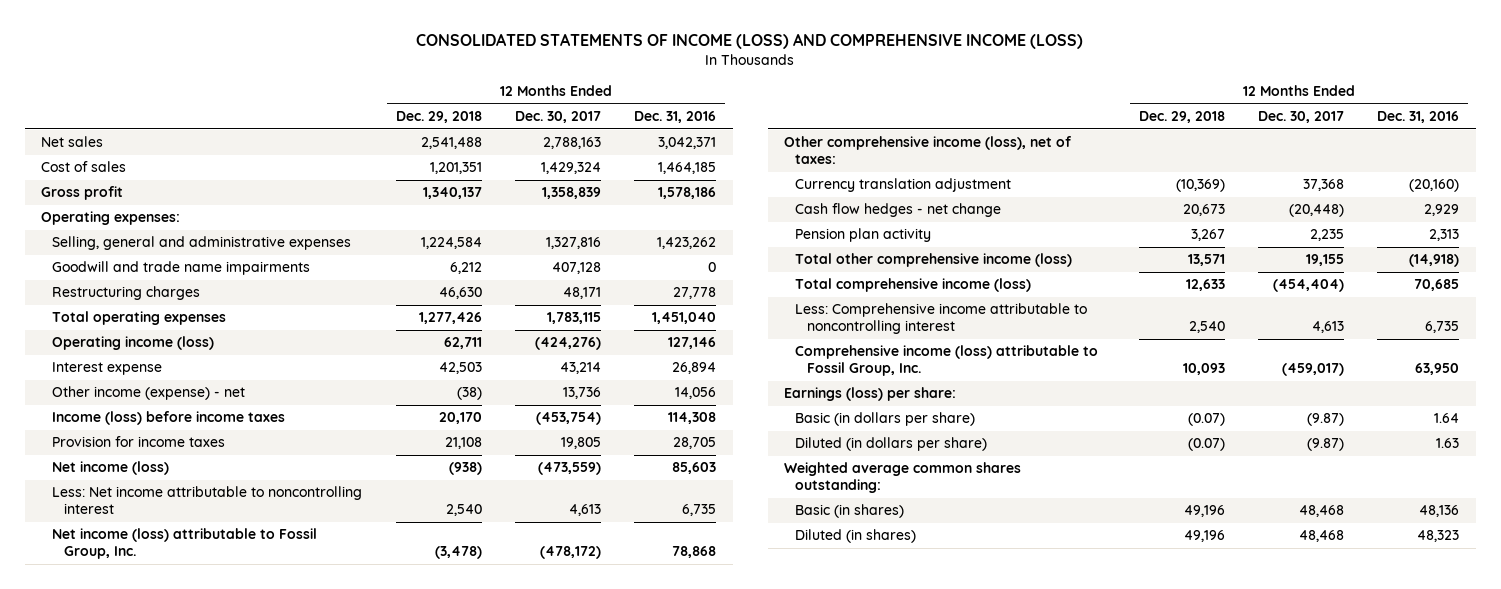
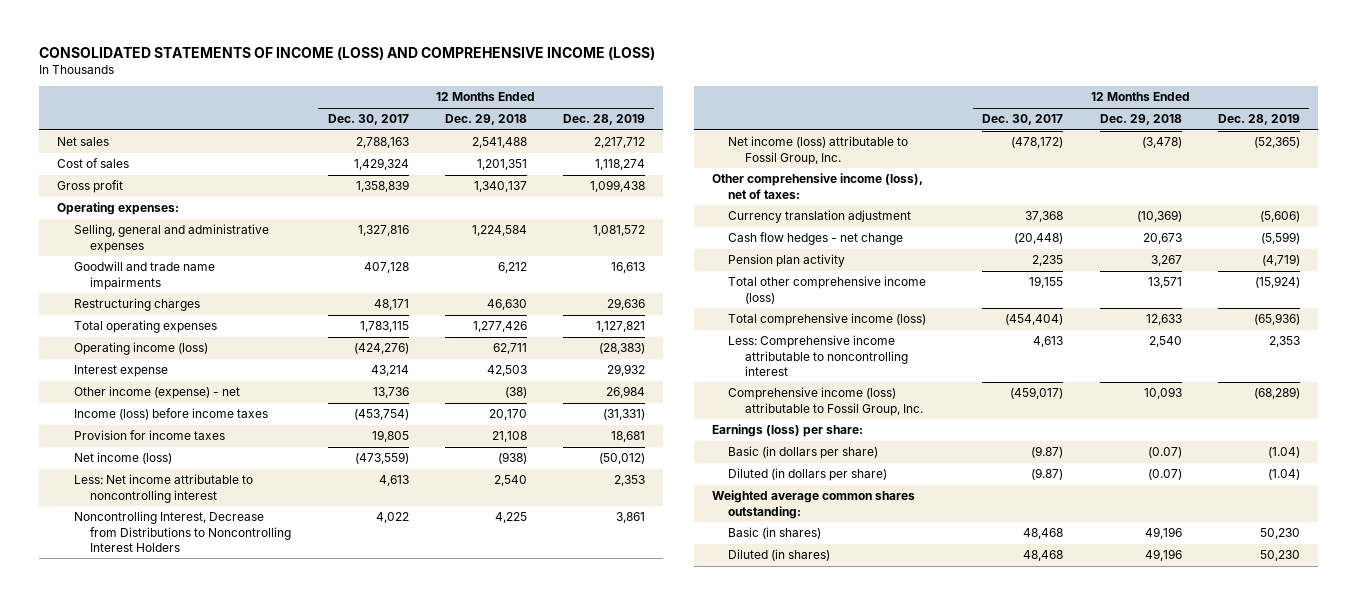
[634,111,717,124] Dec. 31, 2016 -> none
none -> [563,114,646,126] Dec. 28, 2019
none -> [73,511,292,552] Noncontrolling Interest, Decrease from Distributions to Noncontrolling Interest Holders

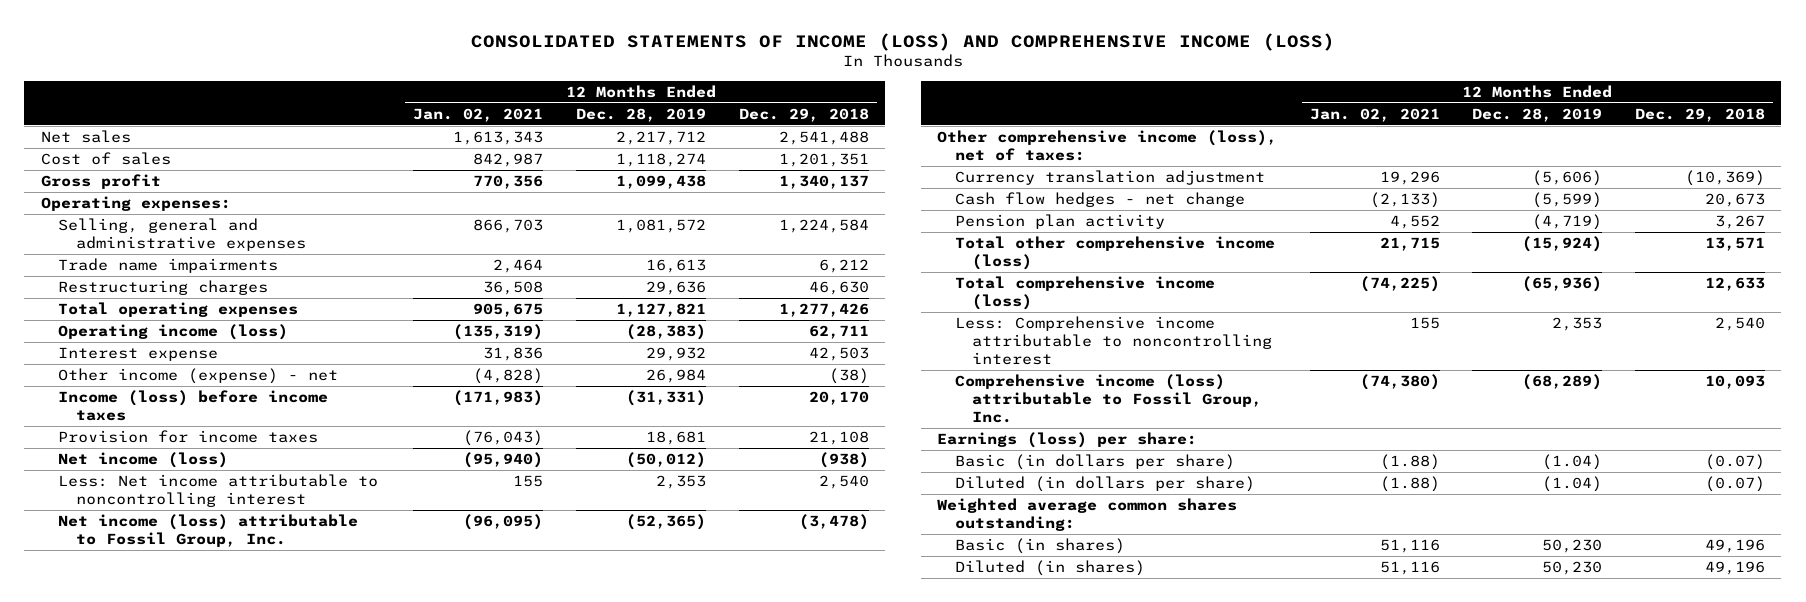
[327,114,409,126] Dec. 30, 2017 -> none
none -> [413,107,544,122] Jan. 02, 2021
[73,261,215,290] Goodwill and trade name impairments -> [58,258,279,274] Trade name impairments
[73,511,292,552] Noncontrolling Interest, Decrease from Distributions to Noncontrolling Interest Holders -> none

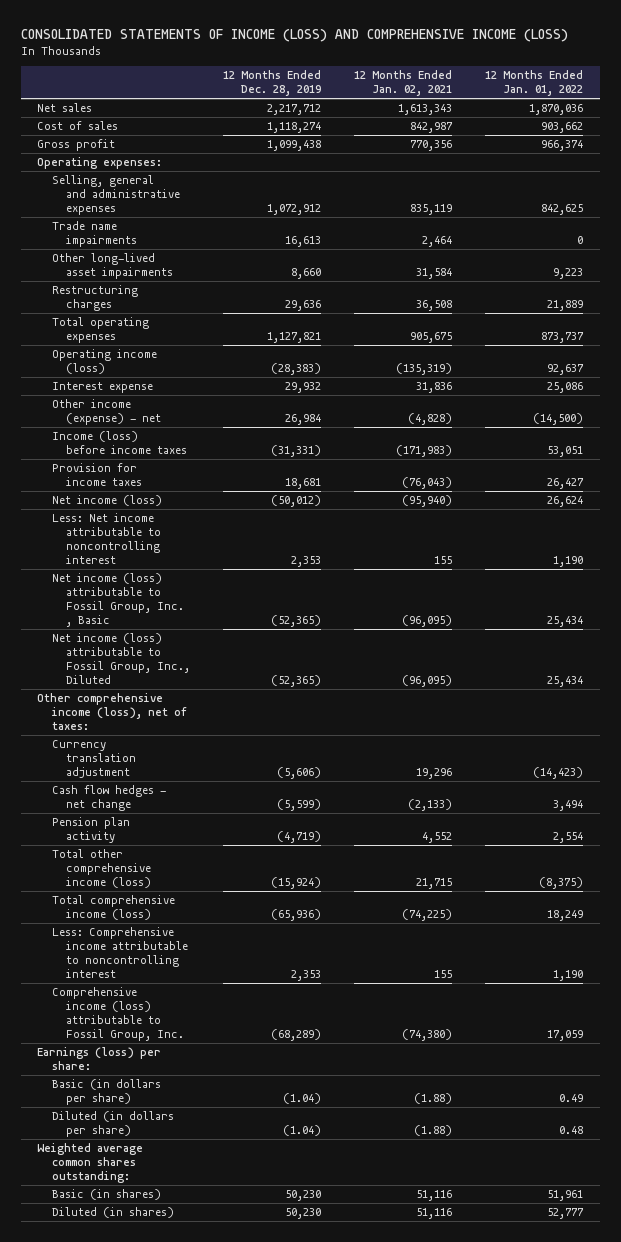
[738,107,869,122] Dec. 29, 2018 -> none
none -> [485,70,584,97] 12 Months Ended Jan. 01, 2022
[473,219,544,234] 866,703 -> [410,204,453,216] 835,119
[616,219,707,234] 1,081,572 -> [267,204,322,216] 1,072,912
none -> [51,252,173,280] Other long-lived asset impairments
[58,514,359,548] Net income (loss) attributable to Fossil Group, Inc. -> [51,572,184,628] Net income (loss) attributable to Fossil Group, Inc. , Basic
none -> [51,632,190,685] Net income (loss) attributable to Fossil Group, Inc., Diluted

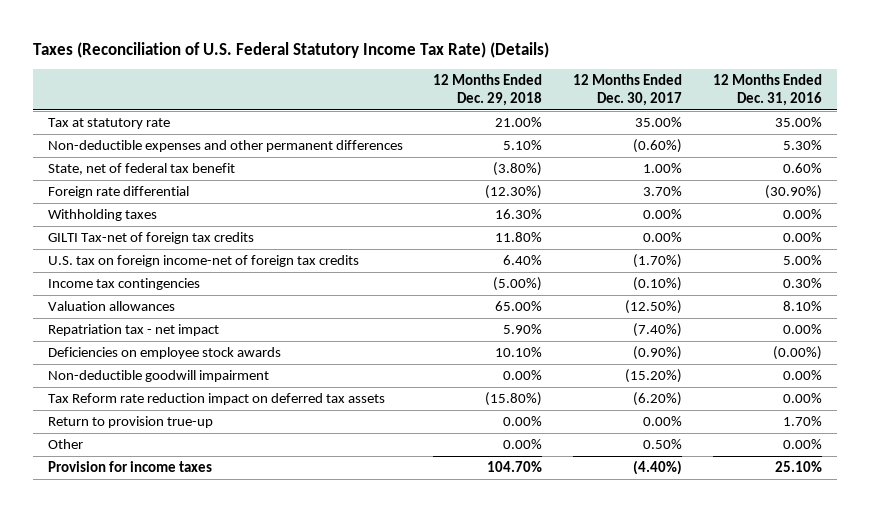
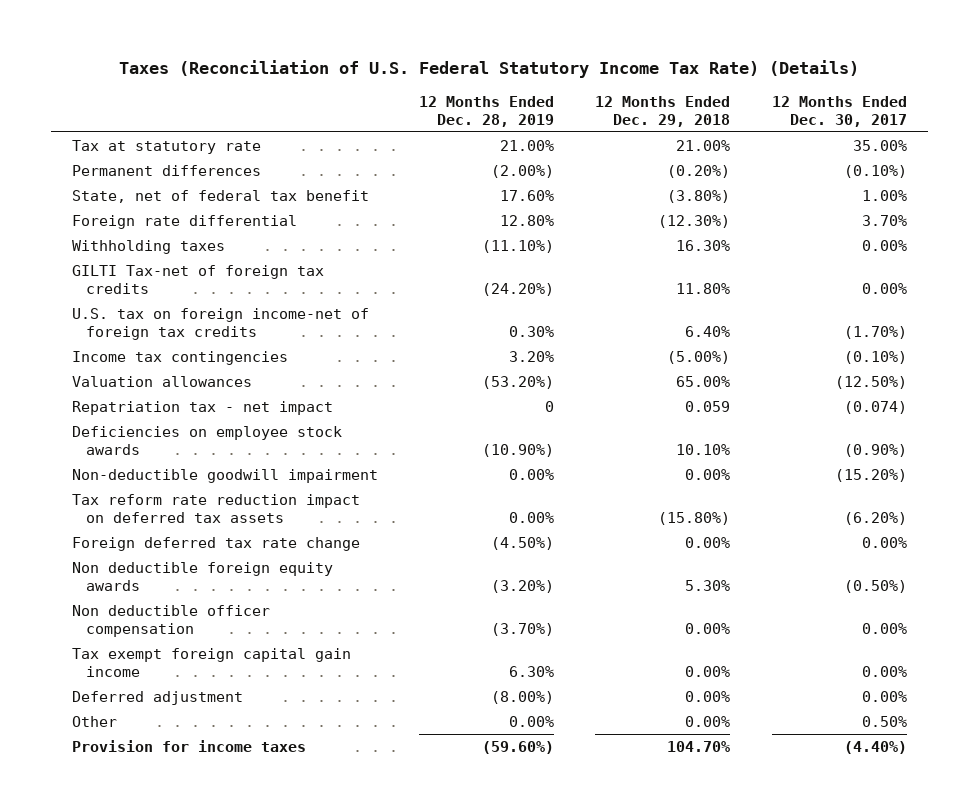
[712,74,822,107] 12 Months Ended Dec. 31, 2016 -> none
none -> [418,95,554,127] 12 Months Ended Dec. 28, 2019
[47,140,403,153] Non-deductible expenses and other permanent differences -> none
none -> [71,164,261,176] Permanent differences
[503,324,543,335] 5.90% -> [685,400,731,412] 0.059
[633,323,683,338] (7.40%) -> [843,400,907,414] (0.074)
[47,416,213,429] Return to provision true-up -> none
[47,393,385,406] Tax Reform rate reduction impact on deferred tax assets -> [71,493,360,523] Tax reform rate reduction impact on deferred tax assets
none -> [71,536,360,551] Foreign deferred tax rate change
none -> [71,561,333,591] Non deductible foreign equity awards
none -> [71,604,270,637] Non deductible officer compensation
none -> [71,647,351,677] Tax exempt foreign capital gain income
none -> [71,690,243,705] Deferred adjustment

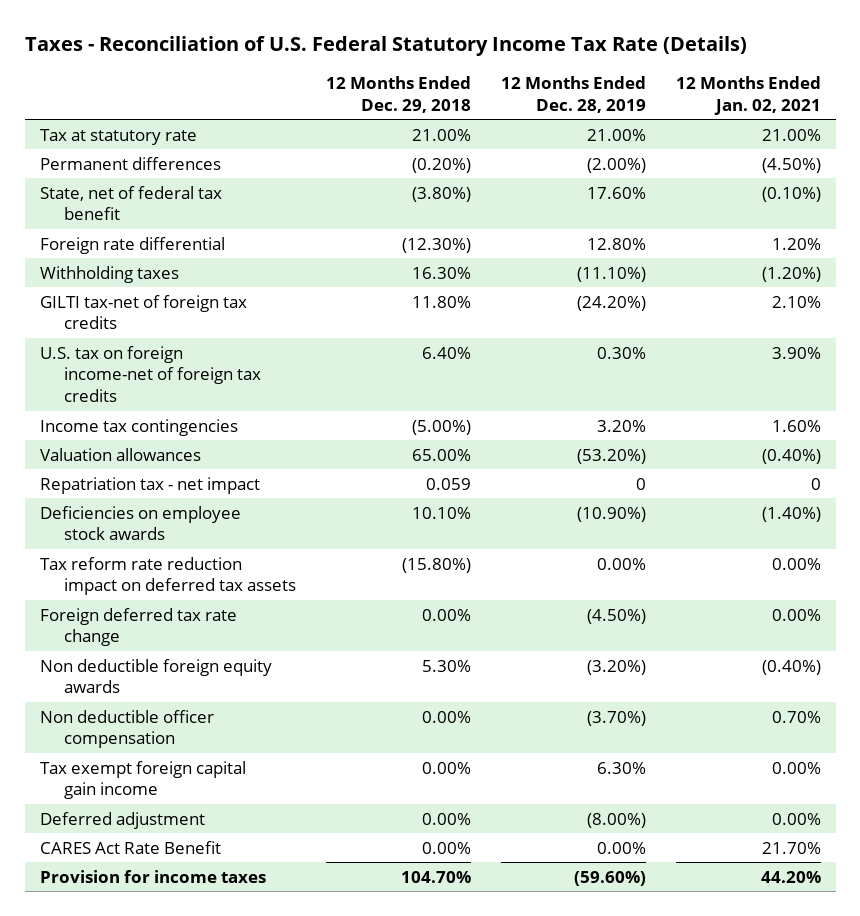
[119,59,860,78] Taxes (Reconciliation of U.S. Federal Statutory Income Tax Rate) (Details) -> [24,36,747,57] Taxes - Reconciliation of U.S. Federal Statutory Income Tax Rate (Details)
[771,95,907,127] 12 Months Ended Dec. 30, 2017 -> none
none -> [675,76,821,115] 12 Months Ended Jan. 02, 2021
[71,264,324,294] GILTI Tax-net of foreign tax credits -> [39,294,247,330] GILTI tax-net of foreign tax credits
[71,468,378,483] Non-deductible goodwill impairment -> none
[71,715,117,727] Other -> none
none -> [39,840,221,854] CARES Act Rate Benefit

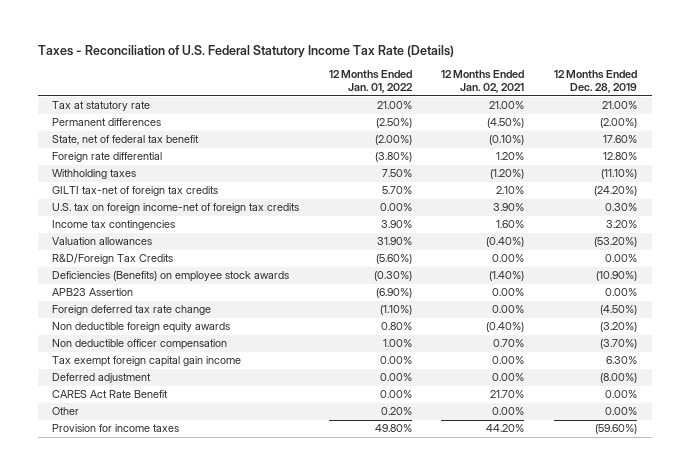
[325,76,471,113] 12 Months Ended Dec. 29, 2018 -> none
none -> [328,70,413,94] 12 Months Ended Jan. 01, 2022
[39,476,260,494] Repatriation tax - net impact -> none
[39,556,297,596] Tax reform rate reduction impact on deferred tax assets -> none
none -> [52,253,174,265] R&D/Foreign Tax Credits
[39,505,241,541] Deficiencies on employee stock awards -> [52,271,290,283] Deficiencies (Benefits) on employee stock awards
none -> [52,288,134,297] APB23 Assertion
none -> [52,407,80,416] Other

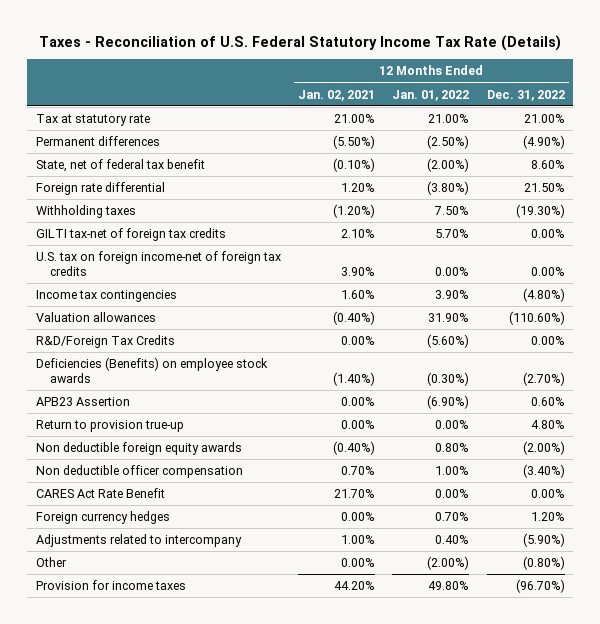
[553,70,637,94] 12 Months Ended Dec. 28, 2019 -> none
none -> [486,89,565,101] Dec. 31, 2022
[487,118,525,129] (4.50%) -> [333,135,376,150] (5.50%)
[52,305,212,316] Foreign deferred tax rate change -> none
none -> [35,420,184,433] Return to provision true-up
[52,356,242,368] Tax exempt foreign capital gain income -> none
[52,373,152,384] Deferred adjustment -> none
none -> [35,511,170,525] Foreign currency hedges
none -> [35,534,242,548] Adjustments related to intercompany
[380,407,412,416] 0.20% -> [427,556,470,571] (2.00%)

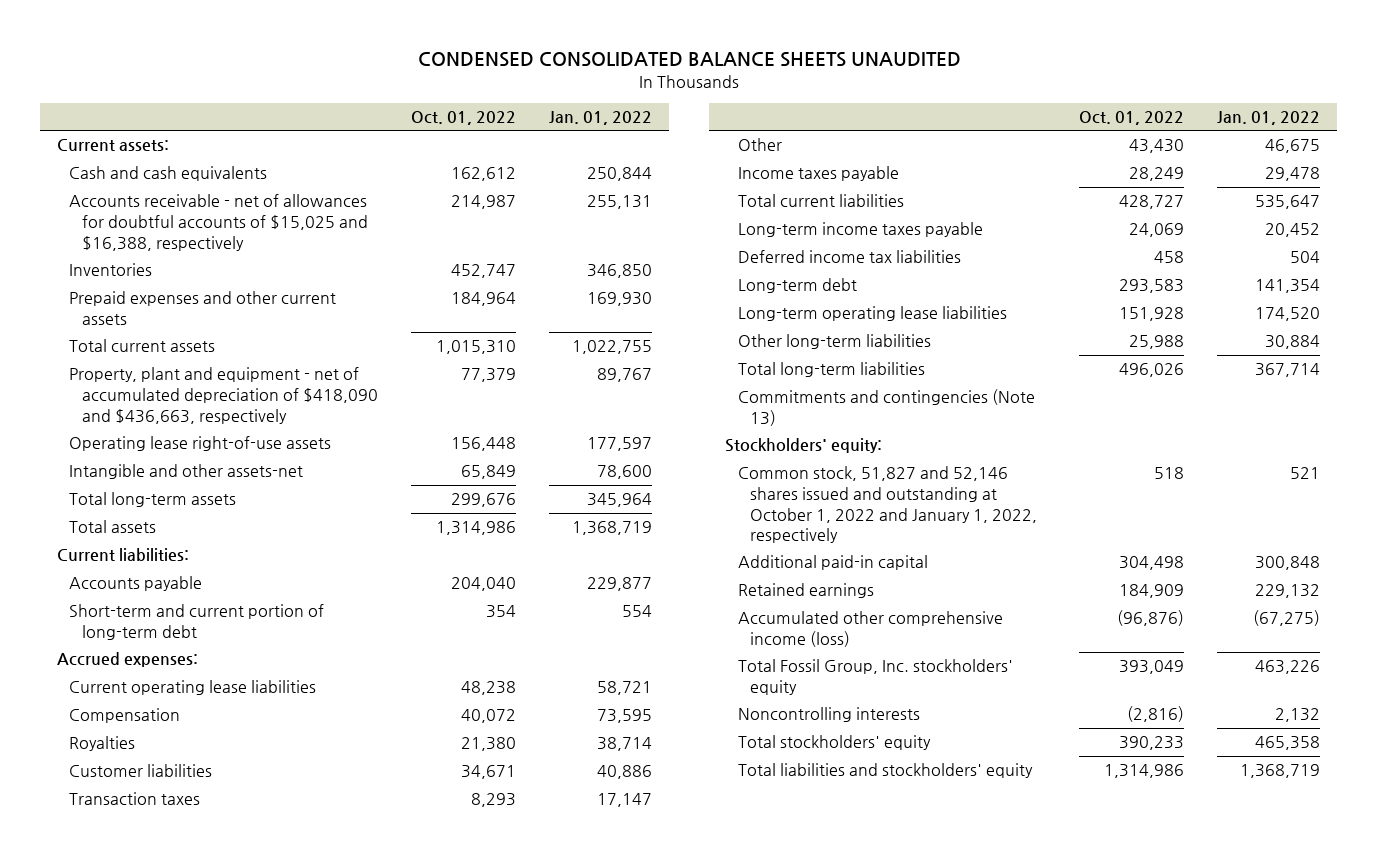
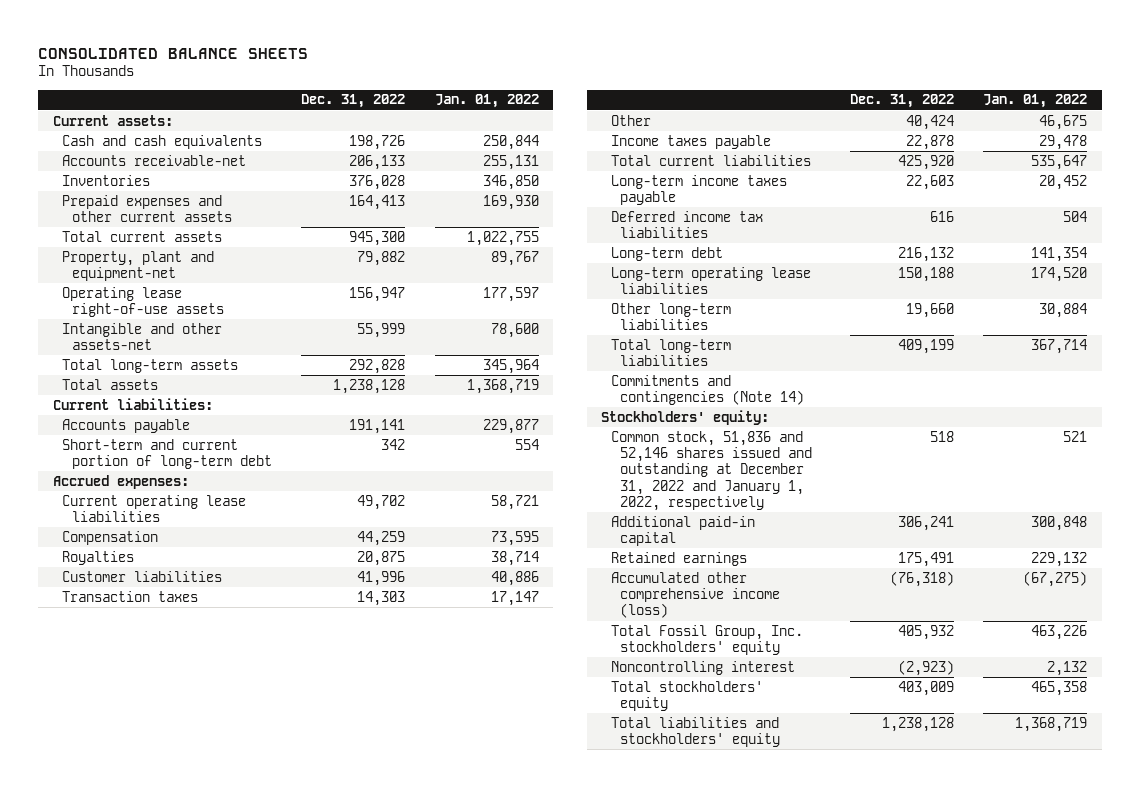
[417,52,961,68] CONDENSED CONSOLIDATED BALANCE SHEETS UNAUDITED -> [37,47,308,59] CONSOLIDATED BALANCE SHEETS
[411,111,517,126] Oct. 01, 2022 -> none
none -> [301,94,406,109] Dec. 31, 2022
[69,194,368,251] Accounts receivable - net of allowances for doubtful accounts of $15,025 and $16,388, respectively -> [62,154,247,166] Accounts receivable-net
[69,367,378,424] Property, plant and equipment - net of accumulated depreciation of $418,090 and $436,663, respectively -> [62,250,215,281] Property, plant and equipment-net
[737,389,1035,427] Commitments and contingencies (Note 13) -> [610,374,805,405] Commitments and contingencies (Note 14)
[737,466,1037,544] Common stock, 51,827 and 52,146 shares issued and outstanding at October 1, 2022 and January 1, 2022, respectively -> [610,430,813,512] Common stock, 51,836 and 52,146 shares issued and outstanding at December 31, 2022 and January 1, 2022, respectively
[737,707,920,723] Noncontrolling interests -> [610,660,795,675] Noncontrolling interest

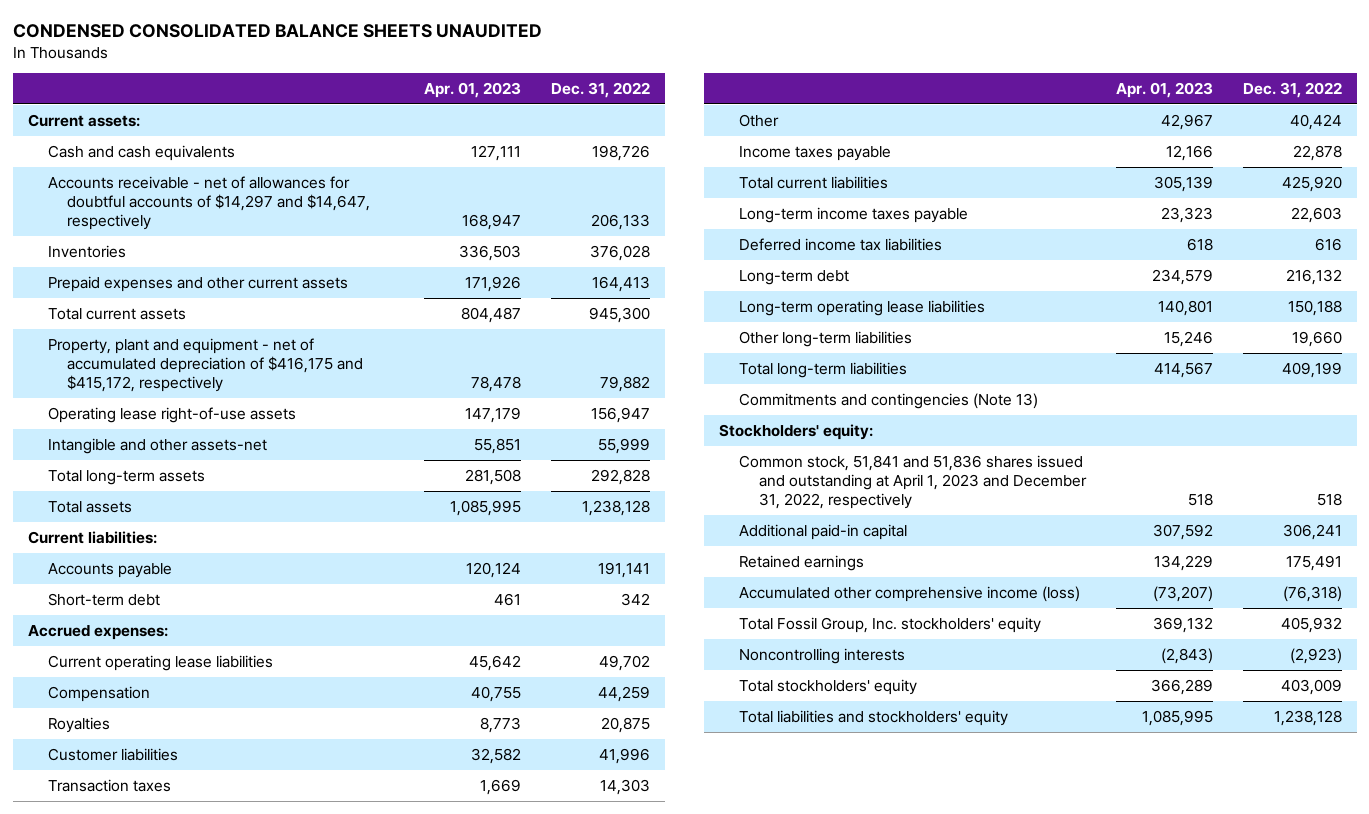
[37,47,308,59] CONSOLIDATED BALANCE SHEETS -> [12,23,542,38] CONDENSED CONSOLIDATED BALANCE SHEETS UNAUDITED
[434,94,539,109] Jan. 01, 2022 -> none
none -> [424,81,522,98] Apr. 01, 2023
[62,154,247,166] Accounts receivable-net -> [47,175,371,230] Accounts receivable - net of allowances for doubtful accounts of $14,297 and $14,647, respectively
[62,250,215,281] Property, plant and equipment-net -> [47,337,364,392] Property, plant and equipment - net of accumulated depreciation of $416,175 and $415,172, respectively
[62,438,272,469] Short-term and current portion of long-term debt -> [47,592,160,606] Short-term debt
[610,374,805,405] Commitments and contingencies (Note 14) -> [738,392,1038,409] Commitments and contingencies (Note 13)
[610,430,813,512] Common stock, 51,836 and 52,146 shares issued and outstanding at December 31, 2022 and January 1, 2022, respectively -> [738,454,1087,509] Common stock, 51,841 and 51,836 shares issued and outstanding at April 1, 2023 and December 31, 2022, respectively
[610,660,795,675] Noncontrolling interest -> [738,647,905,664] Noncontrolling interests

